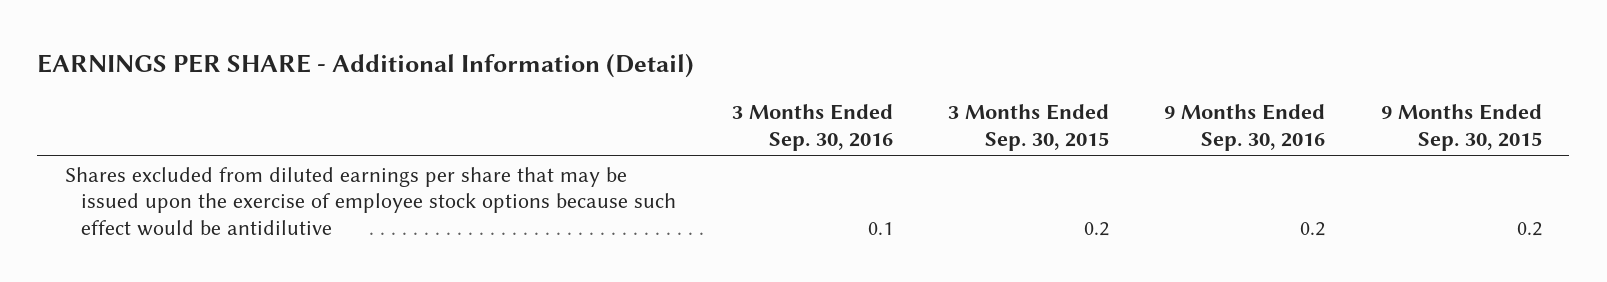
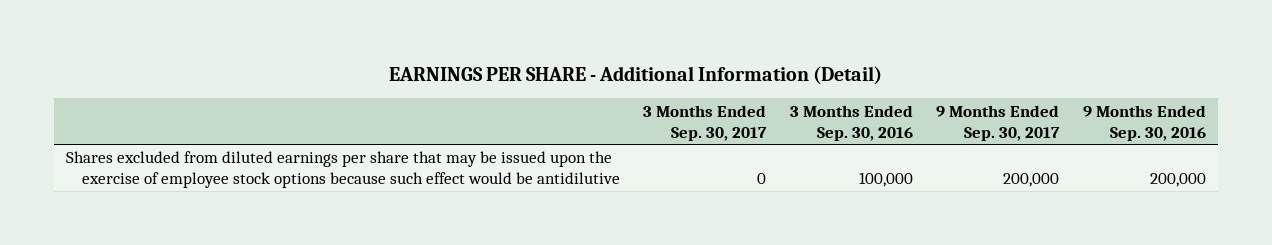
[947,103,1109,151] 3 Months Ended Sep. 30, 2015 -> none
[1380,103,1542,151] 9 Months Ended Sep. 30, 2015 -> none
none -> [643,104,768,141] 3 Months Ended Sep. 30, 2017
none -> [936,104,1061,141] 9 Months Ended Sep. 30, 2017
[867,222,893,236] 0.1 -> [858,172,913,188] 100,000
[1300,222,1326,237] 0.2 -> [1150,173,1207,188] 200,000

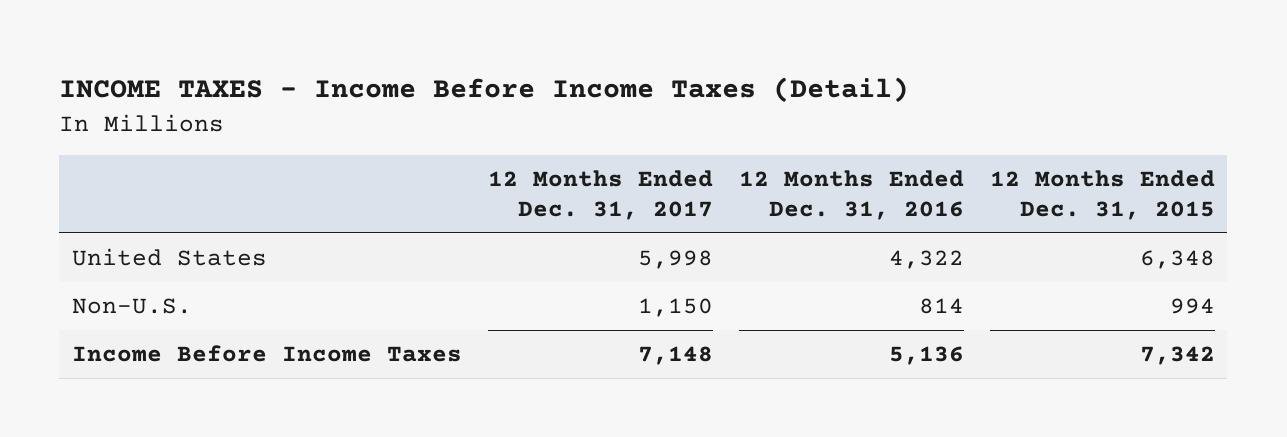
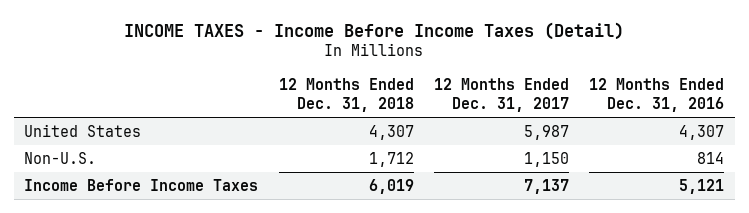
[989,170,1215,220] 12 Months Ended Dec. 31, 2015 -> none
none -> [278,78,414,112] 12 Months Ended Dec. 31, 2018
[637,250,713,270] 5,998 -> [524,124,570,140] 5,987
[888,250,964,270] 4,322 -> [679,124,725,140] 4,307
[637,346,713,366] 7,148 -> [524,178,570,194] 7,137
[888,346,964,366] 5,136 -> [679,178,725,194] 5,121

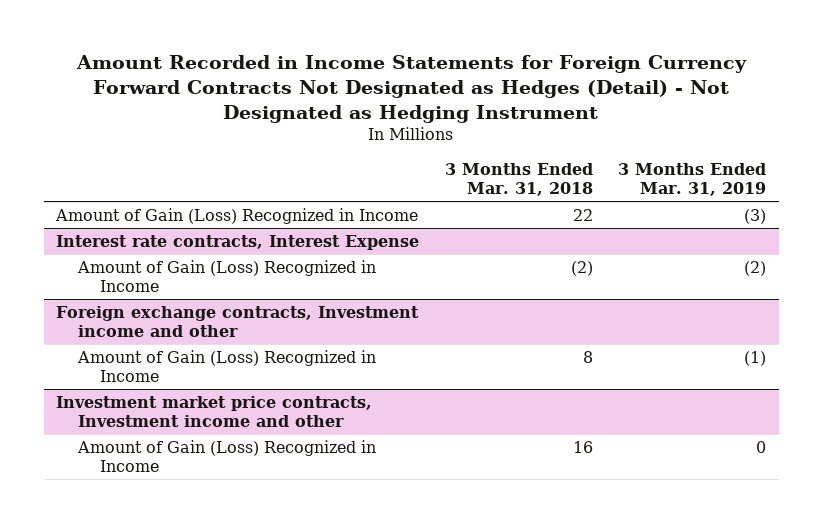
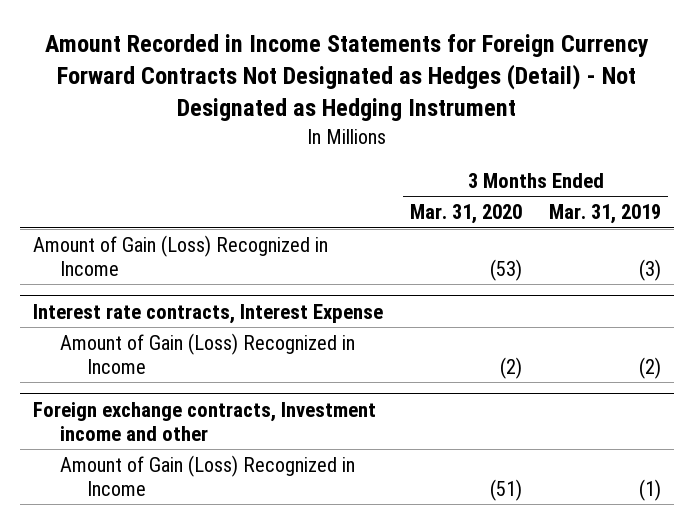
[444,163,593,197] 3 Months Ended Mar. 31, 2018 -> none
none -> [410,204,523,225] Mar. 31, 2020
[56,395,373,427] Investment market price contracts, Investment income and other -> none
[76,439,376,472] Amount of Gain (Loss) Recognized in Income -> none

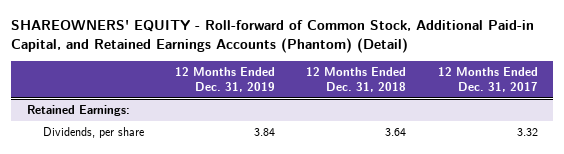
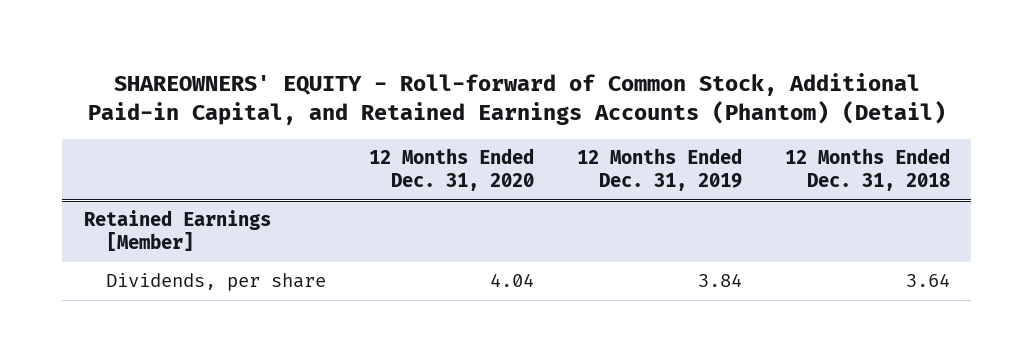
[437,67,538,92] 12 Months Ended Dec. 31, 2017 -> none
none -> [368,148,534,192] 12 Months Ended Dec. 31, 2020
[26,105,130,117] Retained Earnings: -> [83,210,271,252] Retained Earnings [Member]

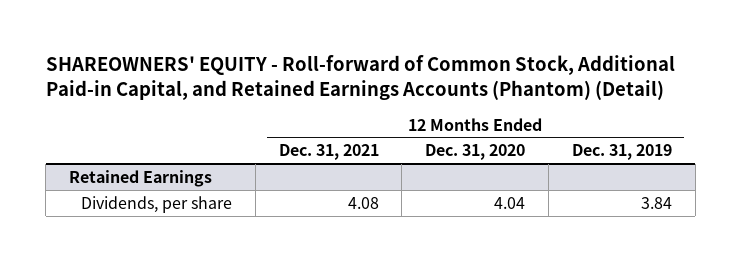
[784,148,950,192] 12 Months Ended Dec. 31, 2018 -> none
none -> [278,144,379,161] Dec. 31, 2021
[83,210,271,252] Retained Earnings [Member] -> [69,169,213,187] Retained Earnings

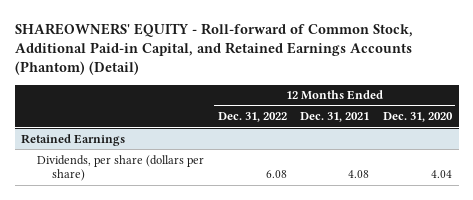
[571,144,672,161] Dec. 31, 2019 -> none
none -> [217,112,287,123] Dec. 31, 2022
[80,195,232,213] Dividends, per share -> [36,154,204,181] Dividends, per share (dollars per share)

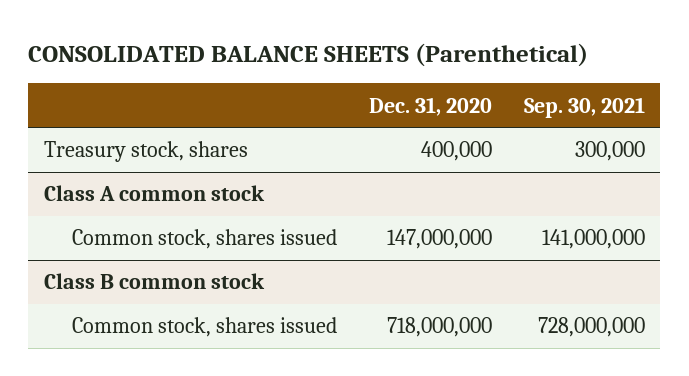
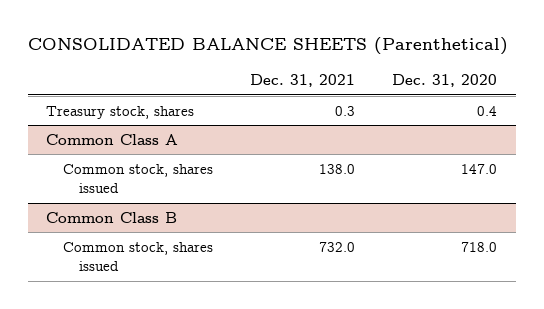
[523,96,645,118] Sep. 30, 2021 -> none
none -> [249,74,355,88] Dec. 31, 2021
[420,141,492,162] 400,000 -> [477,105,498,116] 0.4
[44,185,266,202] Class A common stock -> [46,133,179,145] Common Class A
[386,229,492,250] 147,000,000 -> [461,163,498,174] 147.0
[44,273,266,290] Class B common stock -> [46,211,178,223] Common Class B
[386,317,492,338] 718,000,000 -> [461,241,498,252] 718.0

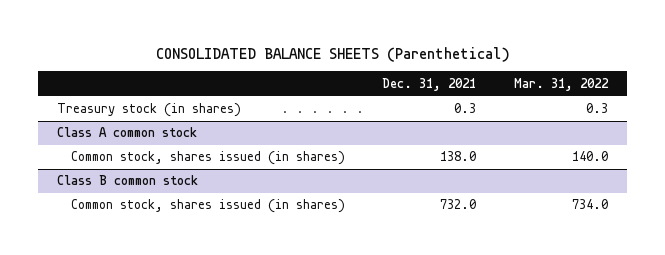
[392,74,498,88] Dec. 31, 2020 -> none
none -> [513,77,609,91] Mar. 31, 2022
[46,105,195,119] Treasury stock, shares -> [57,103,242,118] Treasury stock (in shares)
[46,133,179,145] Common Class A -> [57,127,198,138] Class A common stock
[62,163,213,193] Common stock, shares issued -> [70,151,345,166] Common stock, shares issued (in shares)
[46,211,178,223] Common Class B -> [57,175,199,186] Class B common stock
[62,241,213,271] Common stock, shares issued -> [70,199,345,214] Common stock, shares issued (in shares)

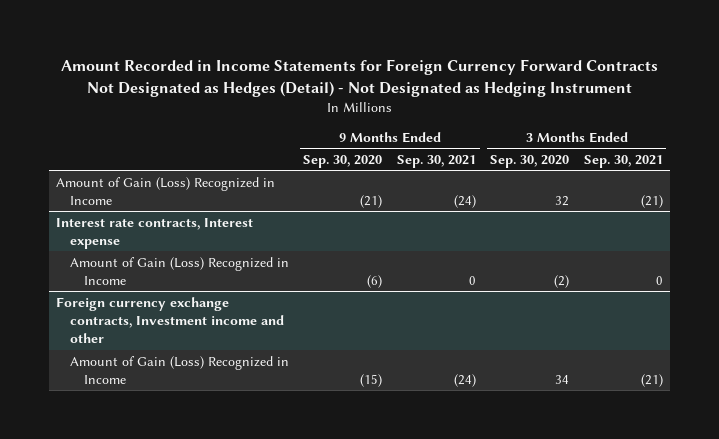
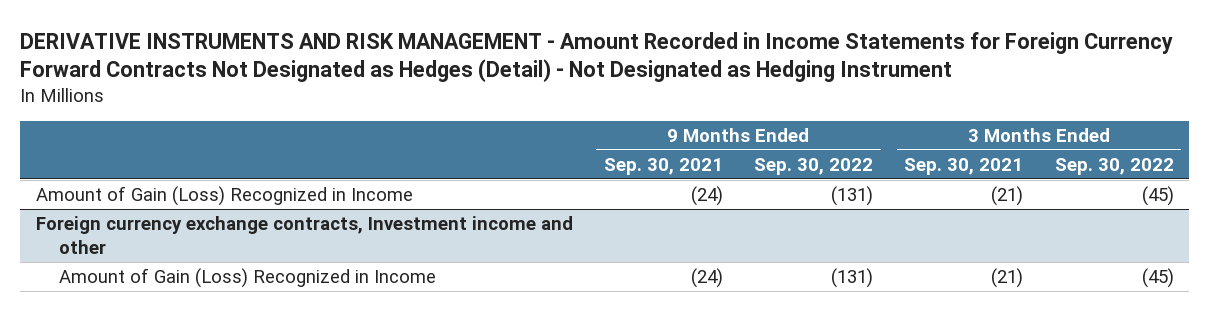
[60,58,658,97] Amount Recorded in Income Statements for Foreign Currency Forward Contracts Not Designated as Hedges (Detail) - Not Designated as Hedging Instrument -> [19,31,1173,83] DERIVATIVE INSTRUMENTS AND RISK MANAGEMENT - Amount Recorded in Income Statements for Foreign Currency Forward Contracts Not Designated as Hedges (Detail) - Not Designated as Hedging Instrument
[303,154,383,168] Sep. 30, 2020 -> none
[490,154,570,168] Sep. 30, 2020 -> none
none -> [754,157,874,175] Sep. 30, 2022
none -> [1054,157,1174,175] Sep. 30, 2022
[56,217,254,249] Interest rate contracts, Interest expense -> none
[69,256,289,285] Amount of Gain (Loss) Recognized in Income -> none

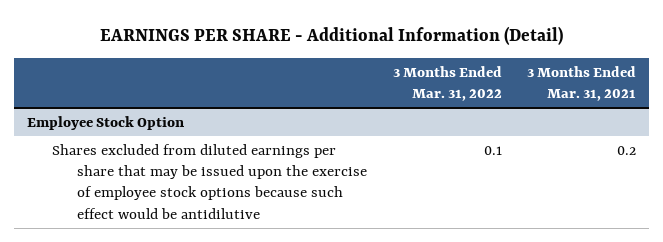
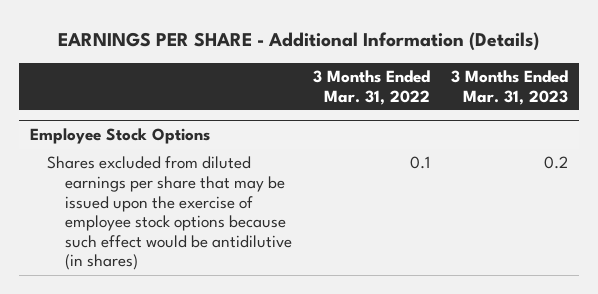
[99,25,563,45] EARNINGS PER SHARE - Additional Information (Detail) -> [57,31,539,51] EARNINGS PER SHARE - Additional Information (Details)
[527,65,637,102] 3 Months Ended Mar. 31, 2021 -> none
none -> [451,70,569,105] 3 Months Ended Mar. 31, 2023
[27,115,185,130] Employee Stock Option -> [29,128,210,145] Employee Stock Options
[52,143,368,219] Shares excluded from diluted earnings per share that may be issued upon the exercise of employee stock options because such effect would be antidilutive -> [47,156,293,271] Shares excluded from diluted earnings per share that may be issued upon the exercise of employee stock options because such effect would be antidilutive (in shares)

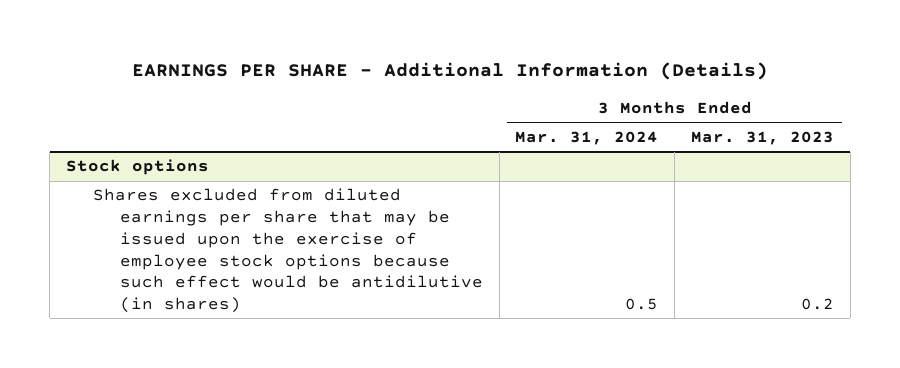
[313,70,431,105] 3 Months Ended Mar. 31, 2022 -> none
none -> [515,130,659,145] Mar. 31, 2024
[29,128,210,145] Employee Stock Options -> [65,159,209,176] Stock options

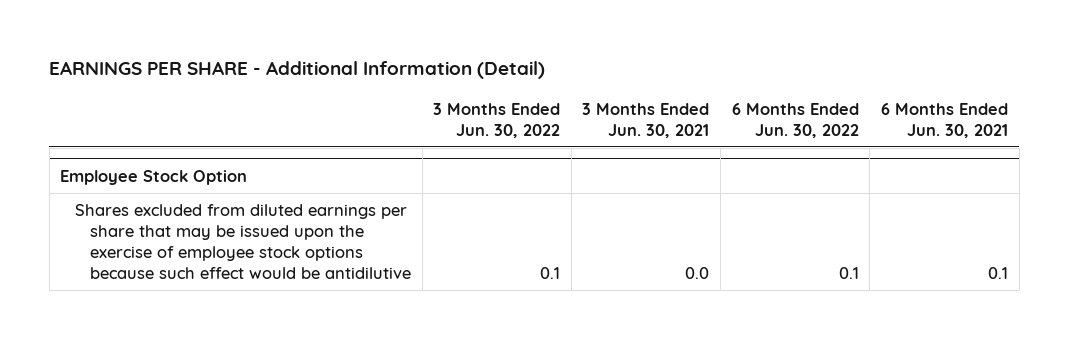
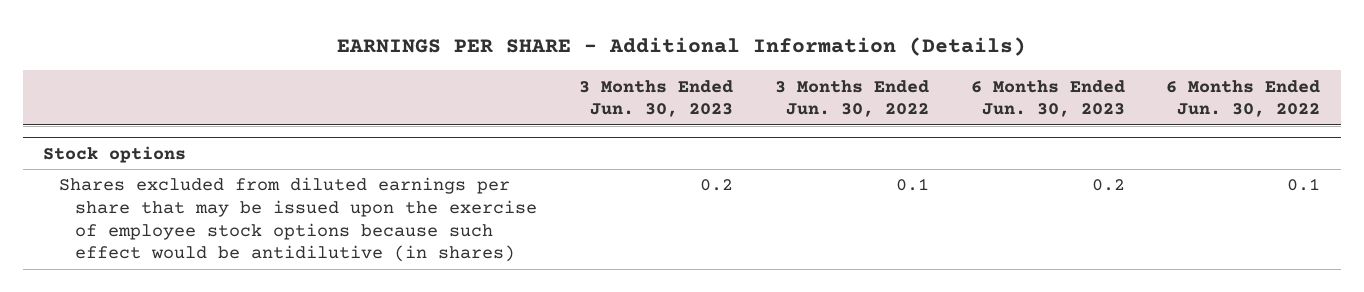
[49,61,546,80] EARNINGS PER SHARE - Additional Information (Detail) -> [336,36,1026,56] EARNINGS PER SHARE - Additional Information (Details)
[582,102,710,138] 3 Months Ended Jun. 30, 2021 -> none
[880,102,1008,138] 6 Months Ended Jun. 30, 2021 -> none
none -> [578,79,733,118] 3 Months Ended Jun. 30, 2023
none -> [970,79,1125,118] 6 Months Ended Jun. 30, 2023
[60,169,248,185] Employee Stock Option -> [43,145,187,163] Stock options
[75,203,411,280] Shares excluded from diluted earnings per share that may be issued upon the exercise of employee stock options because such effect would be antidilutive -> [59,177,538,263] Shares excluded from diluted earnings per share that may be issued upon the exercise of employee stock options because such effect would be antidilutive (in shares)

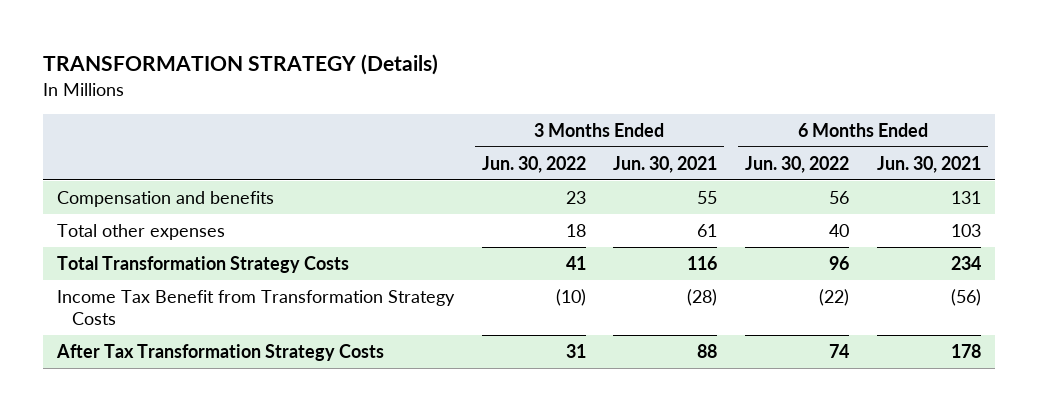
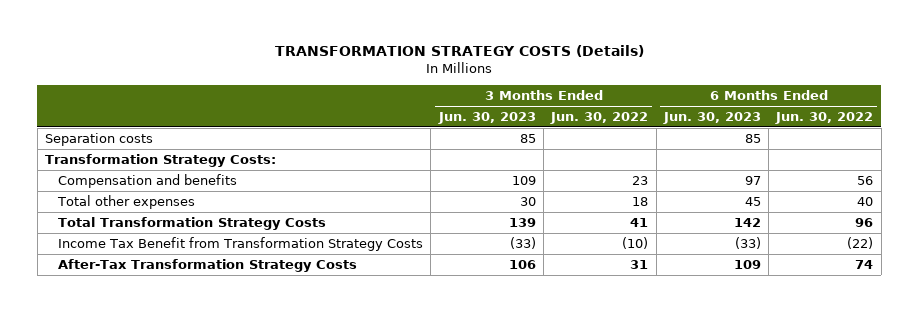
[42,54,438,76] TRANSFORMATION STRATEGY (Details) -> [275,45,645,58] TRANSFORMATION STRATEGY COSTS (Details)
[613,155,718,173] Jun. 30, 2021 -> none
[876,155,981,173] Jun. 30, 2021 -> none
none -> [437,112,536,125] Jun. 30, 2023
none -> [662,112,761,125] Jun. 30, 2023
none -> [44,132,153,146] Separation costs
none -> [44,153,276,167] Transformation Strategy Costs:
[55,343,384,361] After Tax Transformation Strategy Costs -> [58,258,358,272] After-Tax Transformation Strategy Costs

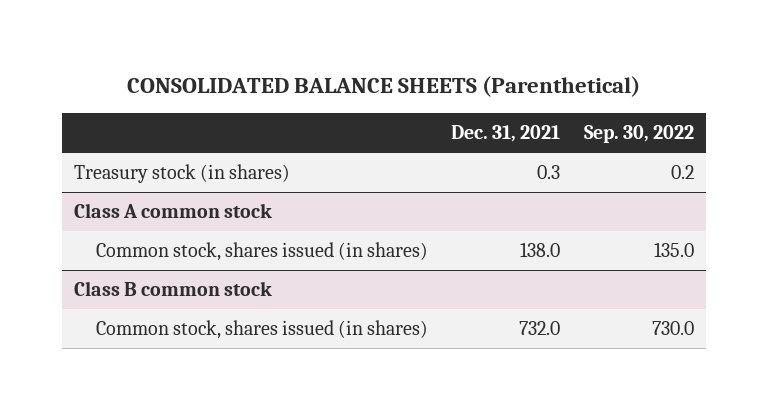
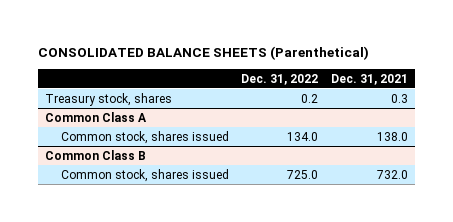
[583,125,694,144] Sep. 30, 2022 -> none
none -> [241,73,319,85] Dec. 31, 2022
[73,164,290,184] Treasury stock (in shares) -> [44,92,172,106] Treasury stock, shares
[73,203,272,219] Class A common stock -> [44,111,147,122] Common Class A
[95,242,428,262] Common stock, shares issued (in shares) -> [60,130,229,144] Common stock, shares issued
[73,281,272,297] Class B common stock -> [44,149,146,160] Common Class B
[95,320,428,340] Common stock, shares issued (in shares) -> [60,168,229,182] Common stock, shares issued

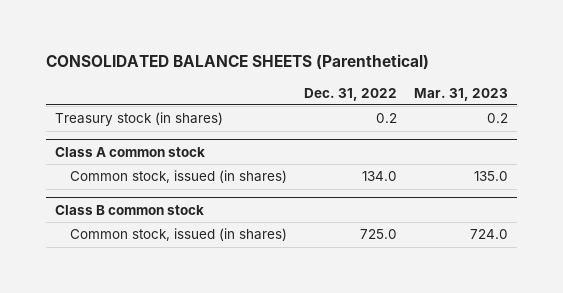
[331,73,409,85] Dec. 31, 2021 -> none
none -> [414,87,509,101] Mar. 31, 2023
[44,92,172,106] Treasury stock, shares -> [54,112,223,127] Treasury stock (in shares)
[44,111,147,122] Common Class A -> [54,146,205,157] Class A common stock
[60,130,229,144] Common stock, shares issued -> [69,170,287,184] Common stock, issued (in shares)
[44,149,146,160] Common Class B -> [54,204,204,215] Class B common stock
[60,168,229,182] Common stock, shares issued -> [69,228,287,242] Common stock, issued (in shares)

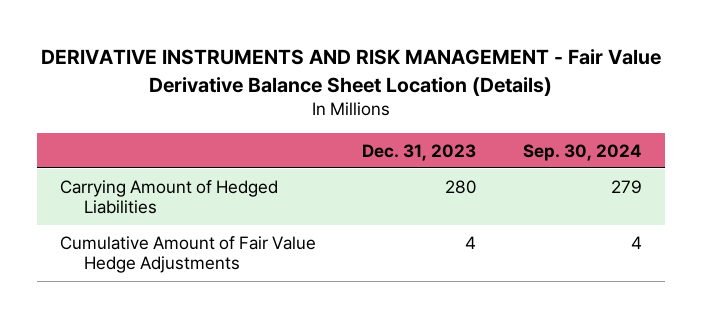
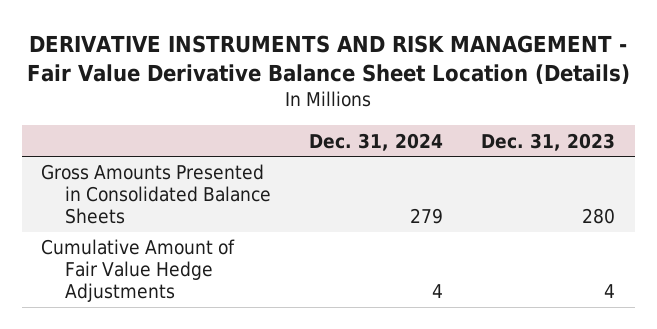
[522,143,642,161] Sep. 30, 2024 -> none
none -> [309,132,444,151] Dec. 31, 2024
[60,179,279,215] Carrying Amount of Hedged Liabilities -> [41,164,272,225] Gross Amounts Presented in Consolidated Balance Sheets

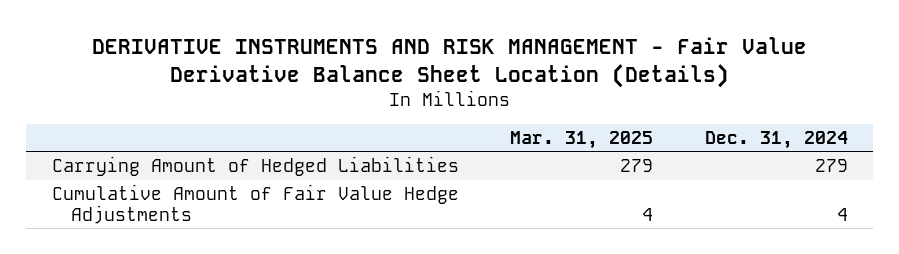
[481,132,616,151] Dec. 31, 2023 -> none
none -> [510,130,654,149] Mar. 31, 2025
[41,164,272,225] Gross Amounts Presented in Consolidated Balance Sheets -> [51,156,459,177] Carrying Amount of Hedged Liabilities

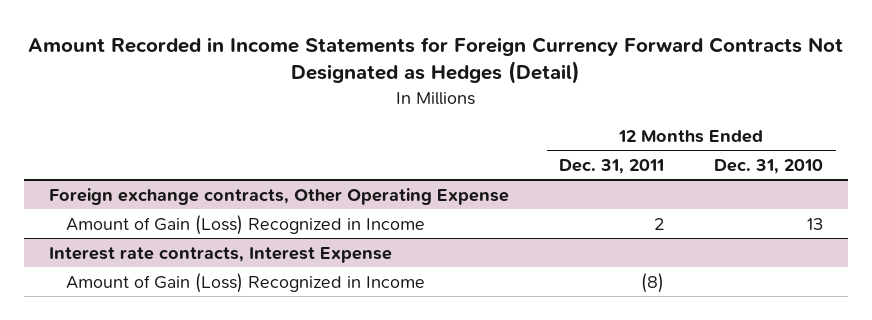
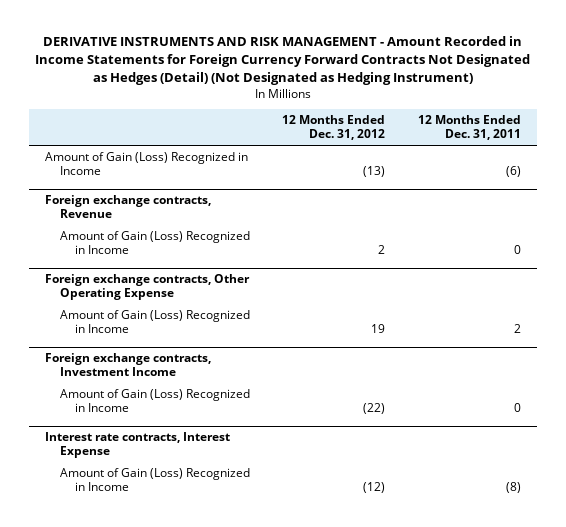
[28,36,844,85] Amount Recorded in Income Statements for Foreign Currency Forward Contracts Not Designated as Hedges (Detail) -> [34,36,530,86] DERIVATIVE INSTRUMENTS AND RISK MANAGEMENT - Amount Recorded in Income Statements for Foreign Currency Forward Contracts Not Designated as Hedges (Detail) (Not Designated as Hedging Instrument)
[714,158,824,174] Dec. 31, 2010 -> none
none -> [282,115,386,141] 12 Months Ended Dec. 31, 2012
none -> [44,152,248,176] Amount of Gain (Loss) Recognized in Income
none -> [44,195,211,219] Foreign exchange contracts, Revenue
none -> [59,231,250,255] Amount of Gain (Loss) Recognized in Income
none -> [44,353,211,377] Foreign exchange contracts, Investment Income
none -> [59,389,250,413] Amount of Gain (Loss) Recognized in Income

